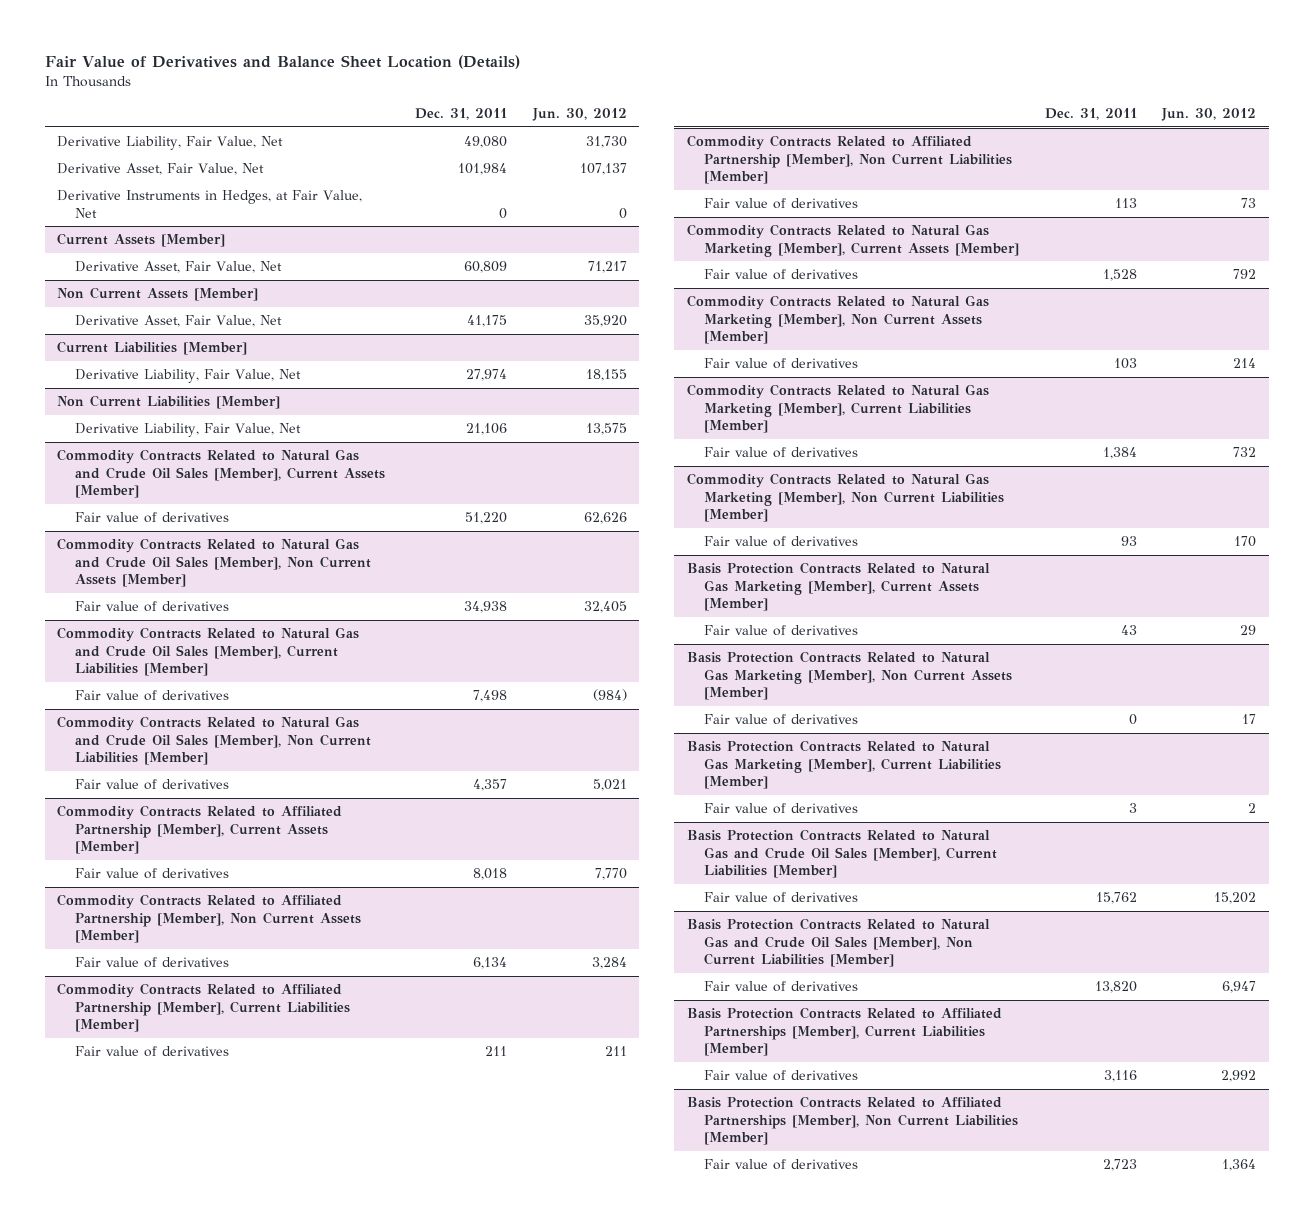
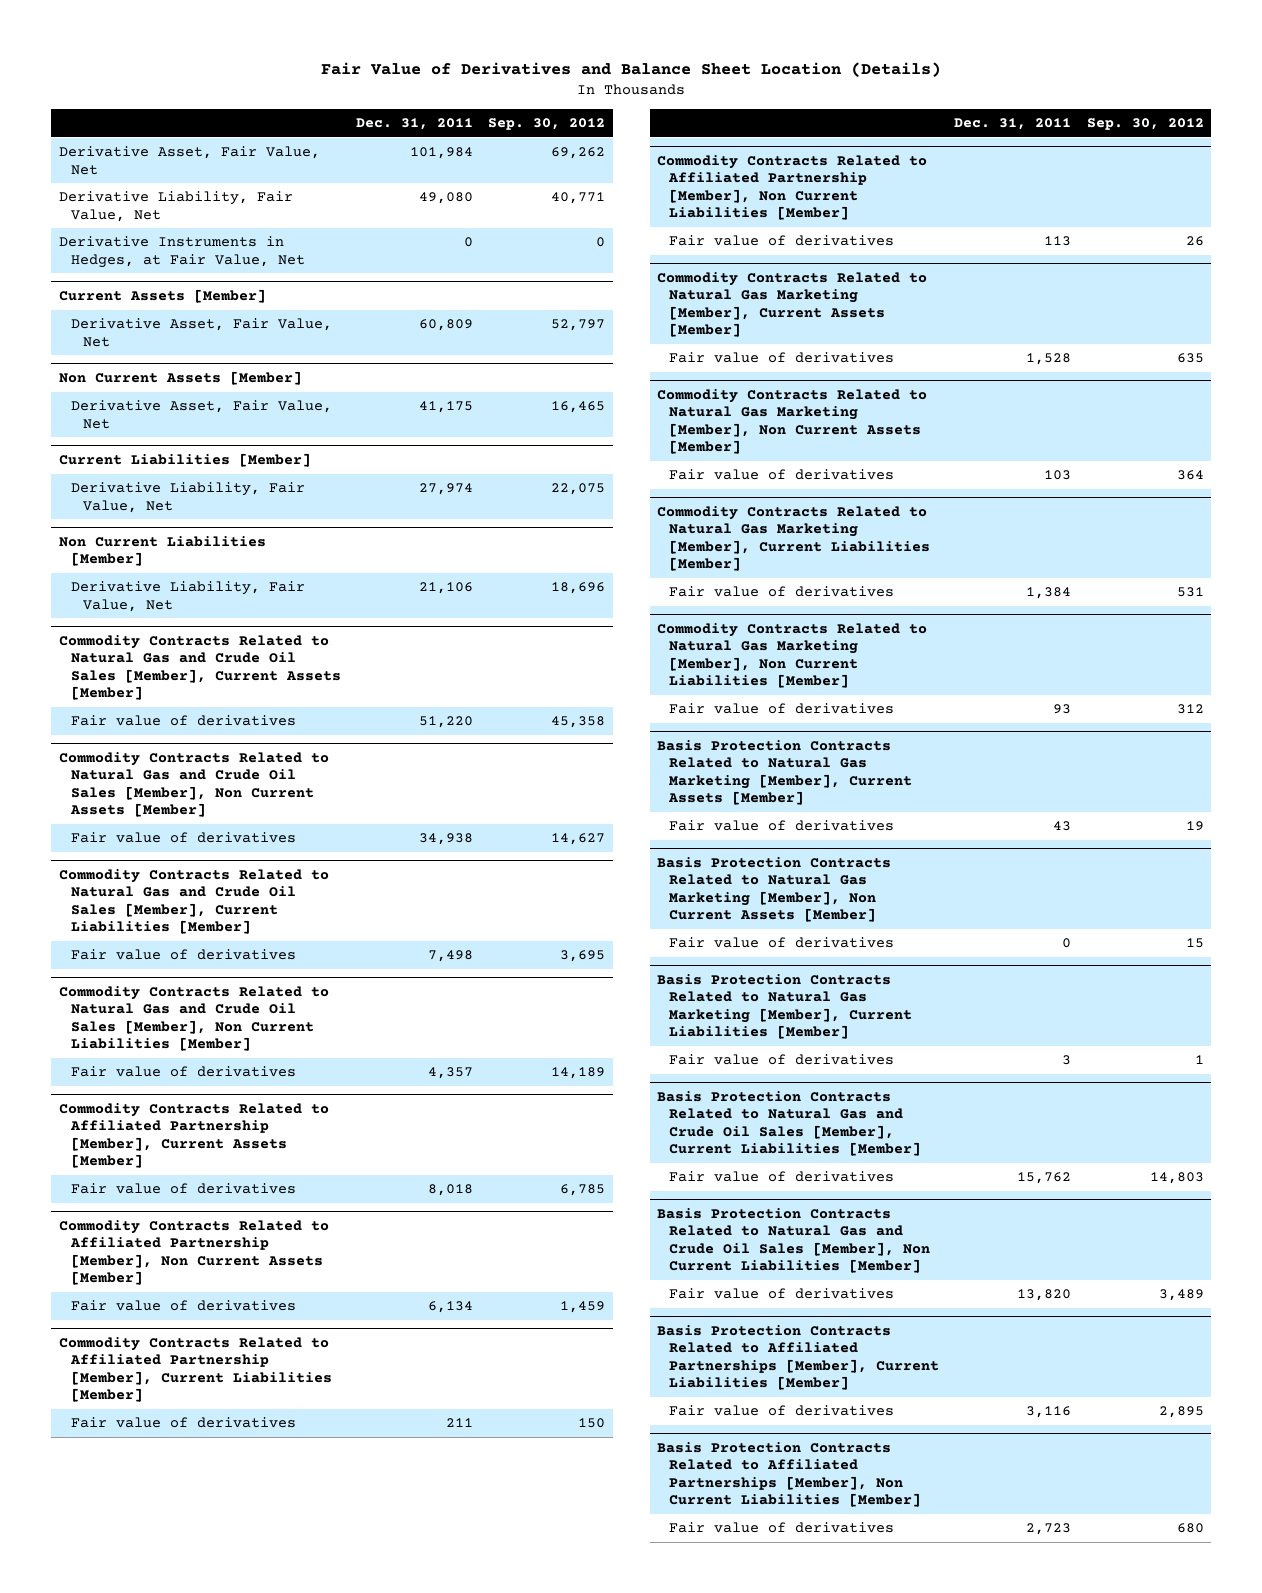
[531,108,627,122] Jun. 30, 2012 -> none
none -> [488,118,606,131] Sep. 30, 2012
[57,136,284,151] Derivative Liability, Fair Value, Net -> [58,191,293,222] Derivative Liability, Fair Value, Net

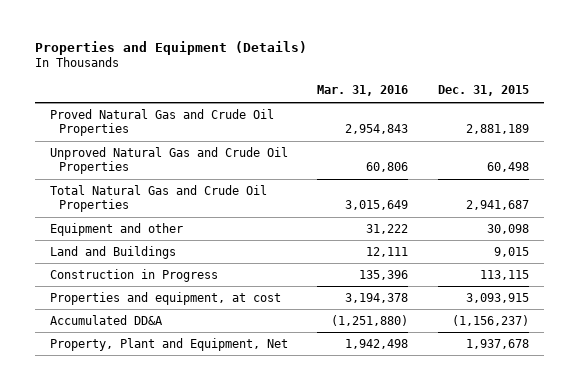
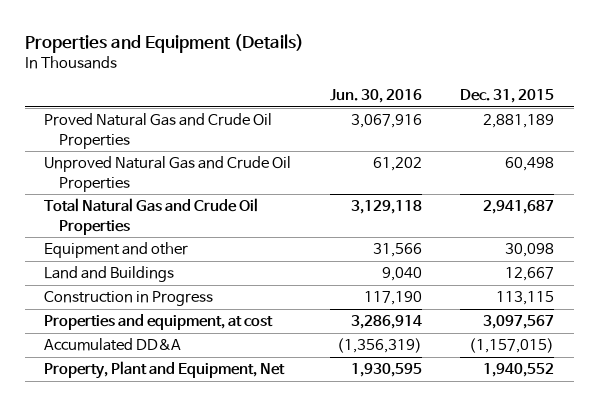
[317,85,409,97] Mar. 31, 2016 -> none
none -> [329,89,422,104] Jun. 30, 2016
[494,246,530,257] 9,015 -> [505,267,555,282] 12,667
[466,292,530,303] 3,093,915 -> [483,315,555,330] 3,097,567
[452,314,530,326] (1,156,237) -> [469,338,555,354] (1,157,015)
[466,338,530,349] 1,937,678 -> [483,363,555,378] 1,940,552

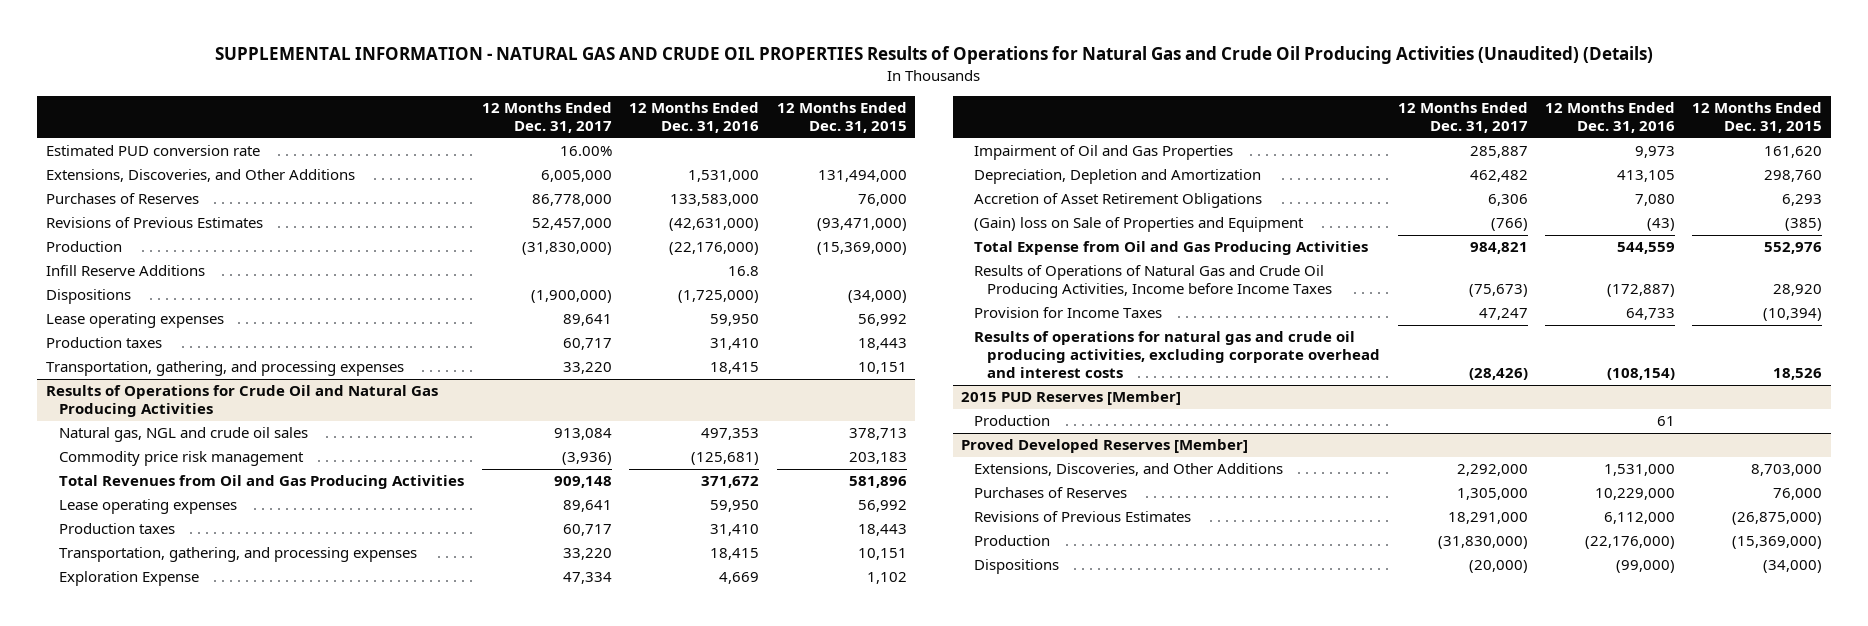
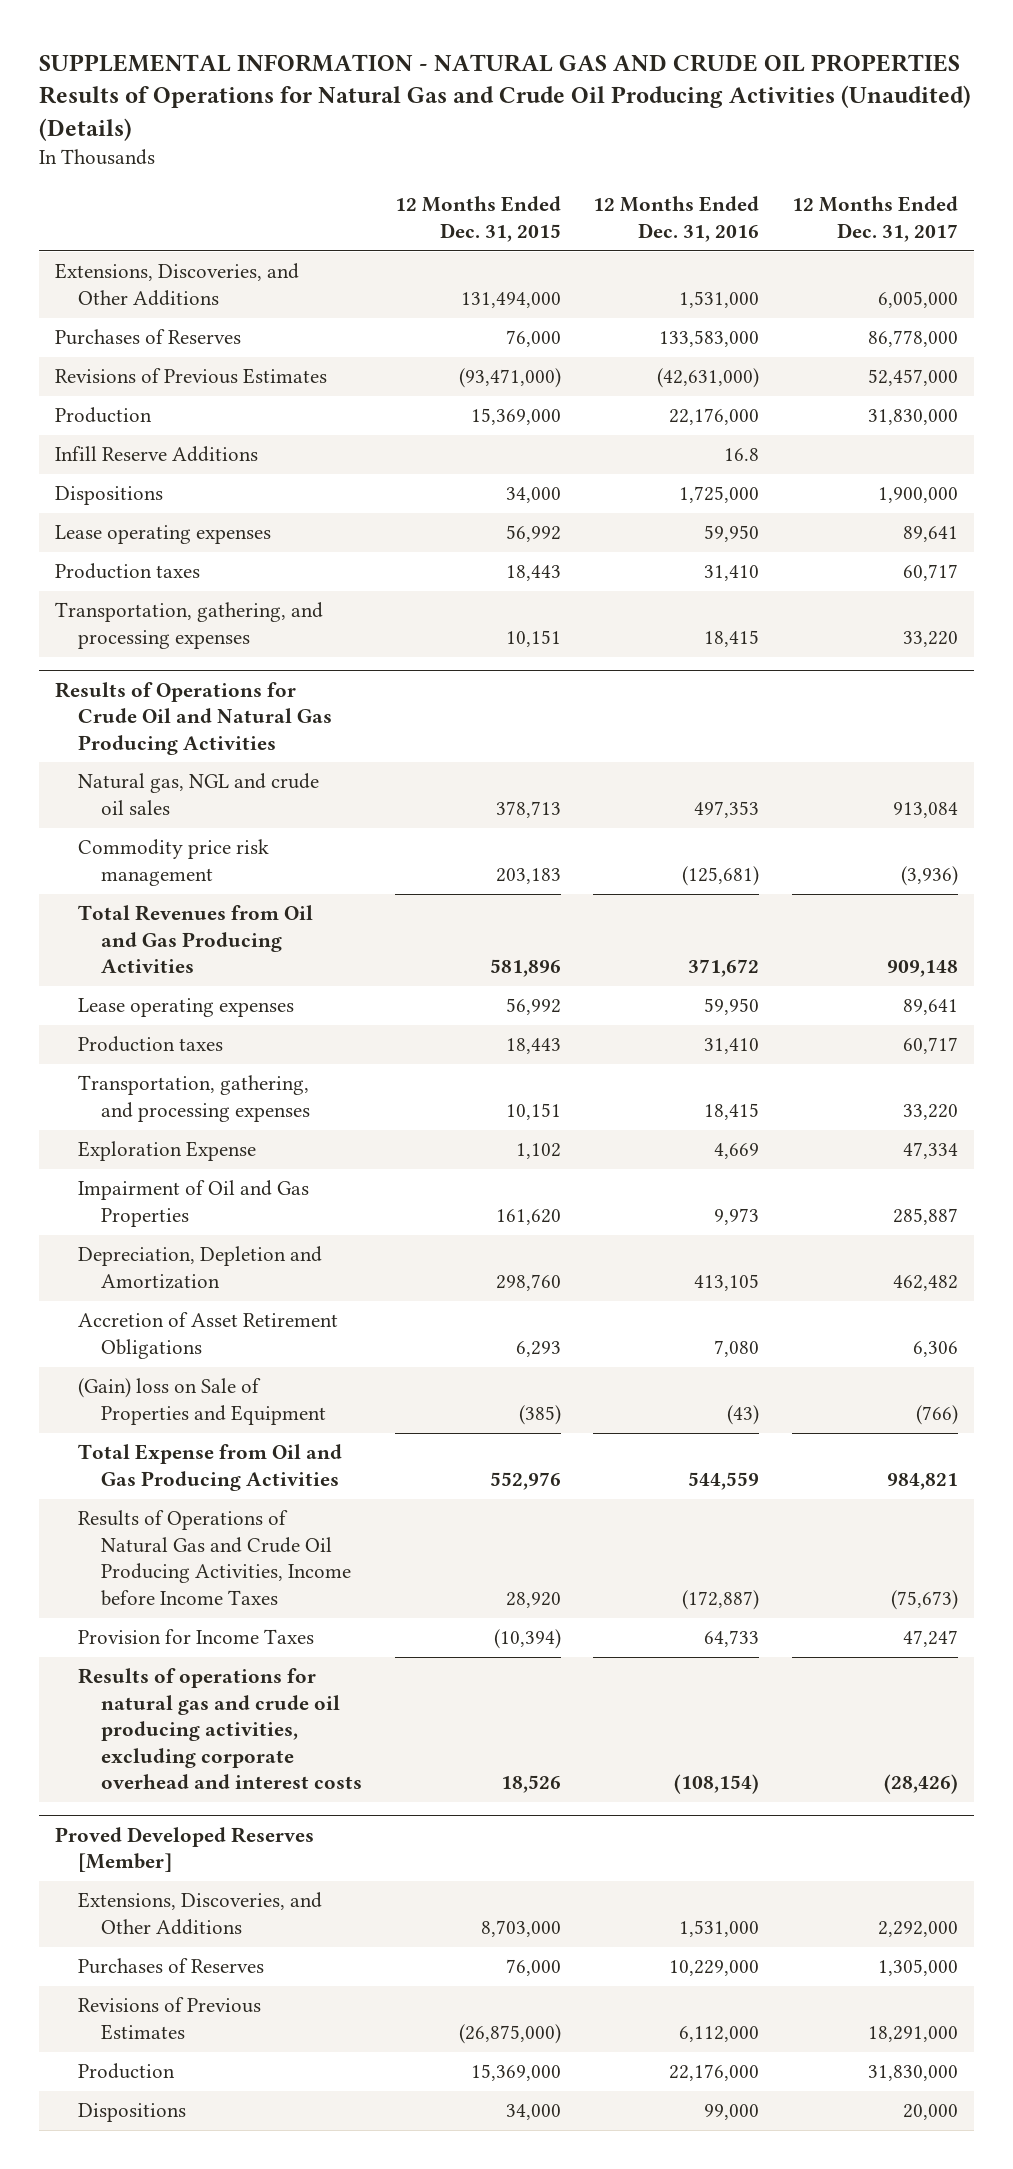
[45,145,260,157] Estimated PUD conversion rate -> none
[522,242,613,256] (31,830,000) -> [868,409,959,426] 31,830,000
[669,242,760,256] (22,176,000) -> [669,408,760,426] 22,176,000
[816,242,907,256] (15,369,000) -> [470,408,561,426] 15,369,000
[531,290,613,304] (1,900,000) -> [878,487,959,504] 1,900,000
[678,290,760,304] (1,725,000) -> [679,486,760,504] 1,725,000
[847,290,907,304] (34,000) -> [505,487,561,504] 34,000
[961,391,1182,406] 2015 PUD Reserves [Member] -> none
[974,415,1051,427] Production -> none
[1437,536,1528,550] (31,830,000) -> [868,2065,959,2082] 31,830,000
[1584,536,1675,550] (22,176,000) -> [669,2064,760,2082] 22,176,000
[1732,536,1823,550] (15,369,000) -> [470,2064,561,2082] 15,369,000
[1468,560,1528,574] (20,000) -> [903,2104,959,2121] 20,000
[1615,560,1675,574] (99,000) -> [704,2104,760,2121] 99,000
[1763,560,1823,574] (34,000) -> [505,2104,561,2121] 34,000

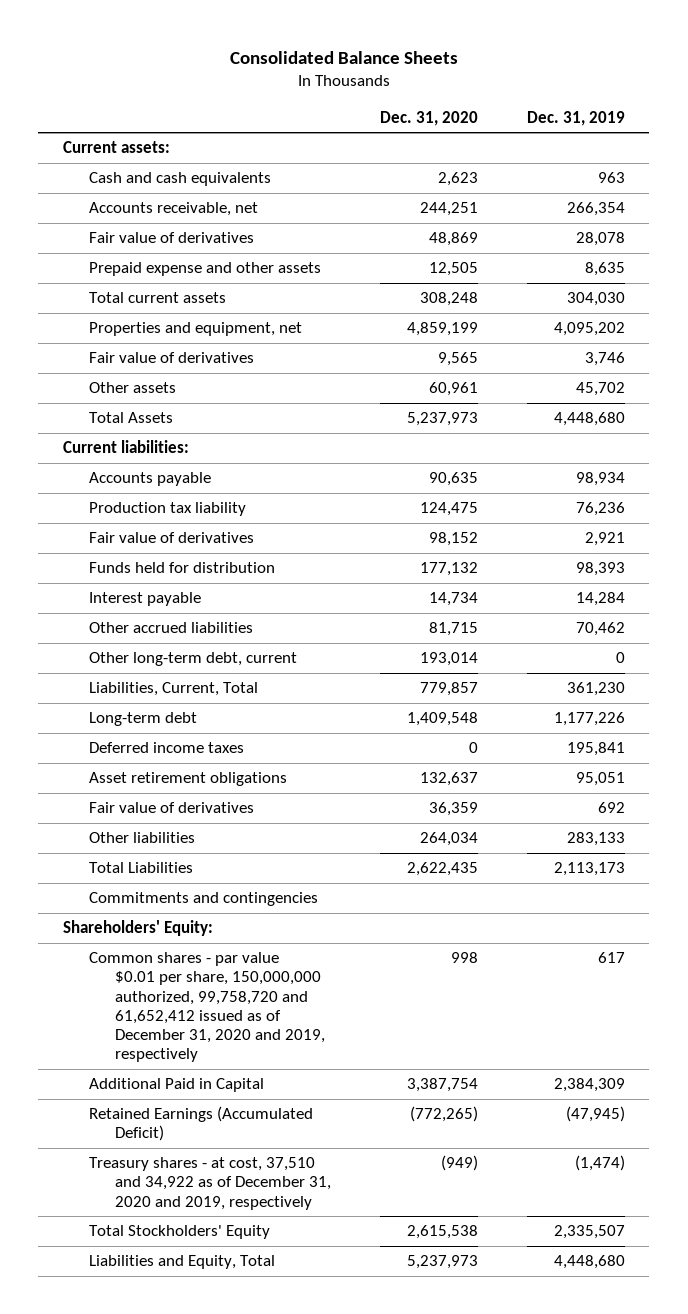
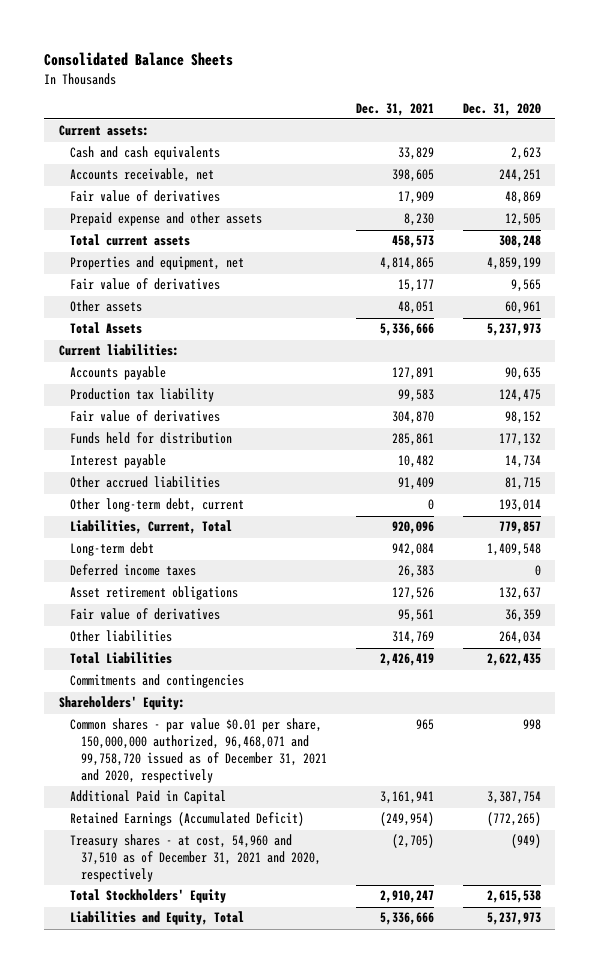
[526,110,625,126] Dec. 31, 2019 -> none
none -> [355,102,434,116] Dec. 31, 2021
[89,952,326,1063] Common shares - par value $0.01 per share, 150,000,000 authorized, 99,758,720 and 61,652,412 issued as of December 31, 2020 and 2019, respectively -> [69,718,327,783] Common shares - par value $0.01 per share, 150,000,000 authorized, 96,468,071 and 99,758,720 issued as of December 31, 2021 and 2020, respectively
[89,1157,332,1210] Treasury shares - at cost, 37,510 and 34,922 as of December 31, 2020 and 2019, respectively -> [69,834,321,882] Treasury shares - at cost, 54,960 and 37,510 as of December 31, 2021 and 2020, respectively

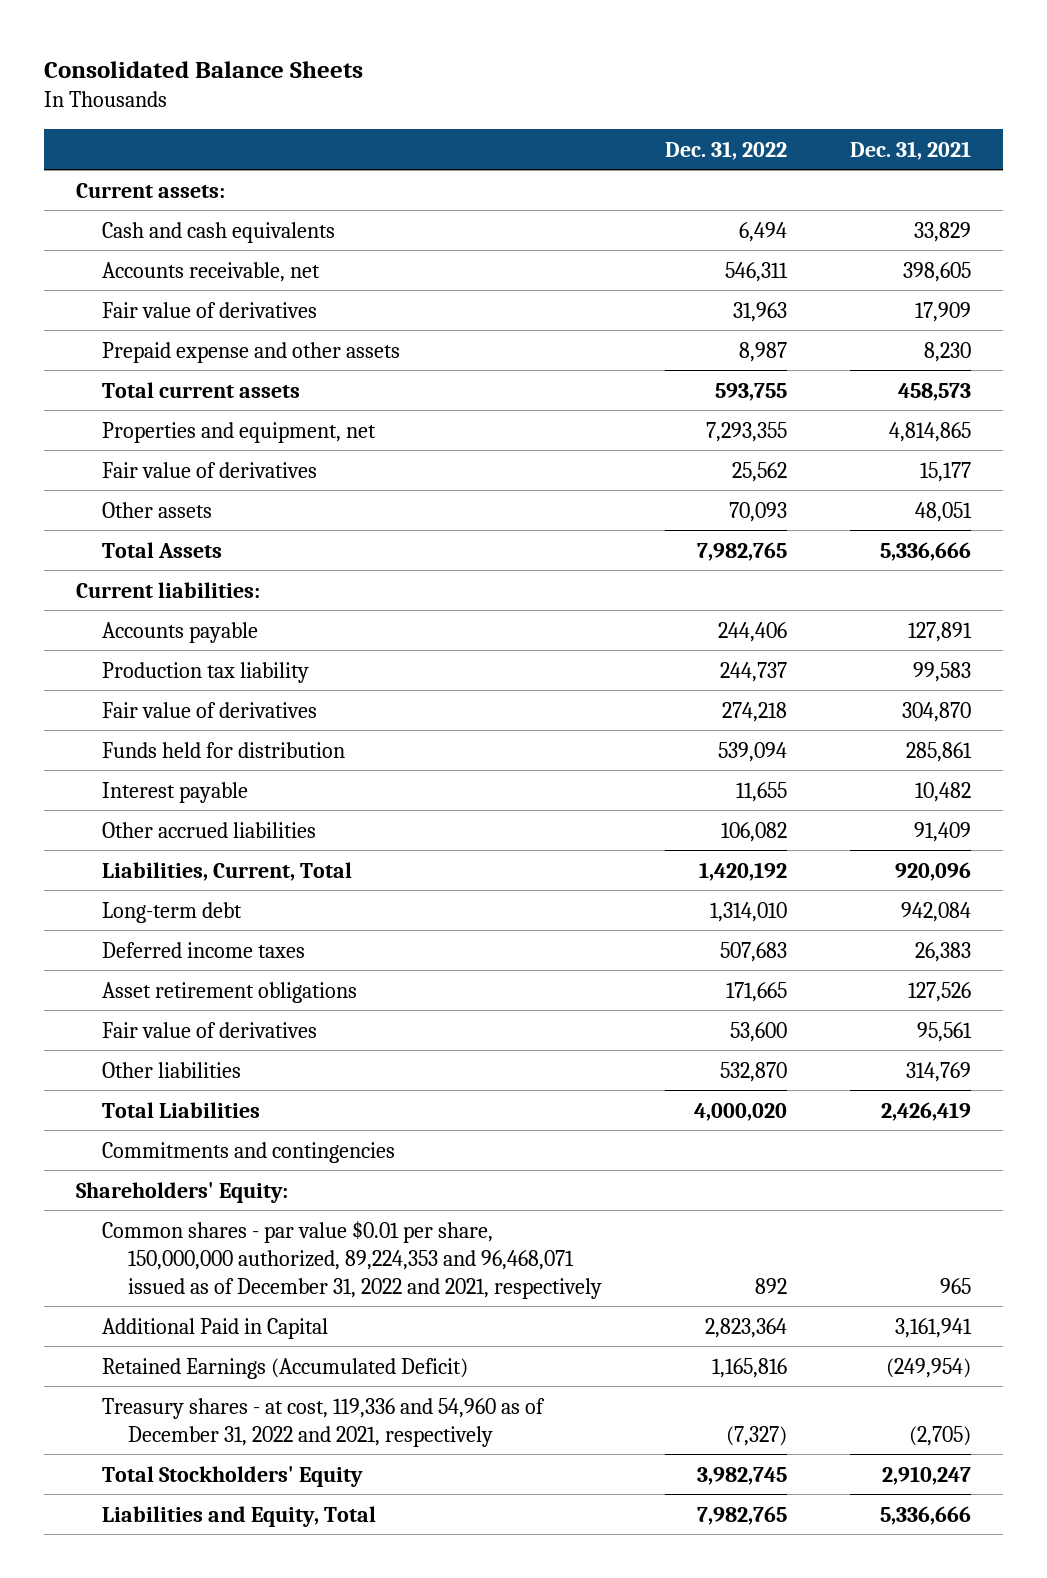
[462,102,541,116] Dec. 31, 2020 -> none
none -> [665,140,788,160] Dec. 31, 2022
[69,498,244,513] Other long-term debt, current -> none
[69,718,327,783] Common shares - par value $0.01 per share, 150,000,000 authorized, 96,468,071 and 99,758,720 issued as of December 31, 2021 and 2020, respectively -> [101,1220,603,1299] Common shares - par value $0.01 per share, 150,000,000 authorized, 89,224,353 and 96,468,071 issued as of December 31, 2022 and 2021, respectively
[69,834,321,882] Treasury shares - at cost, 54,960 and 37,510 as of December 31, 2021 and 2020, respectively -> [101,1397,545,1447] Treasury shares - at cost, 119,336 and 54,960 as of December 31, 2022 and 2021, respectively

